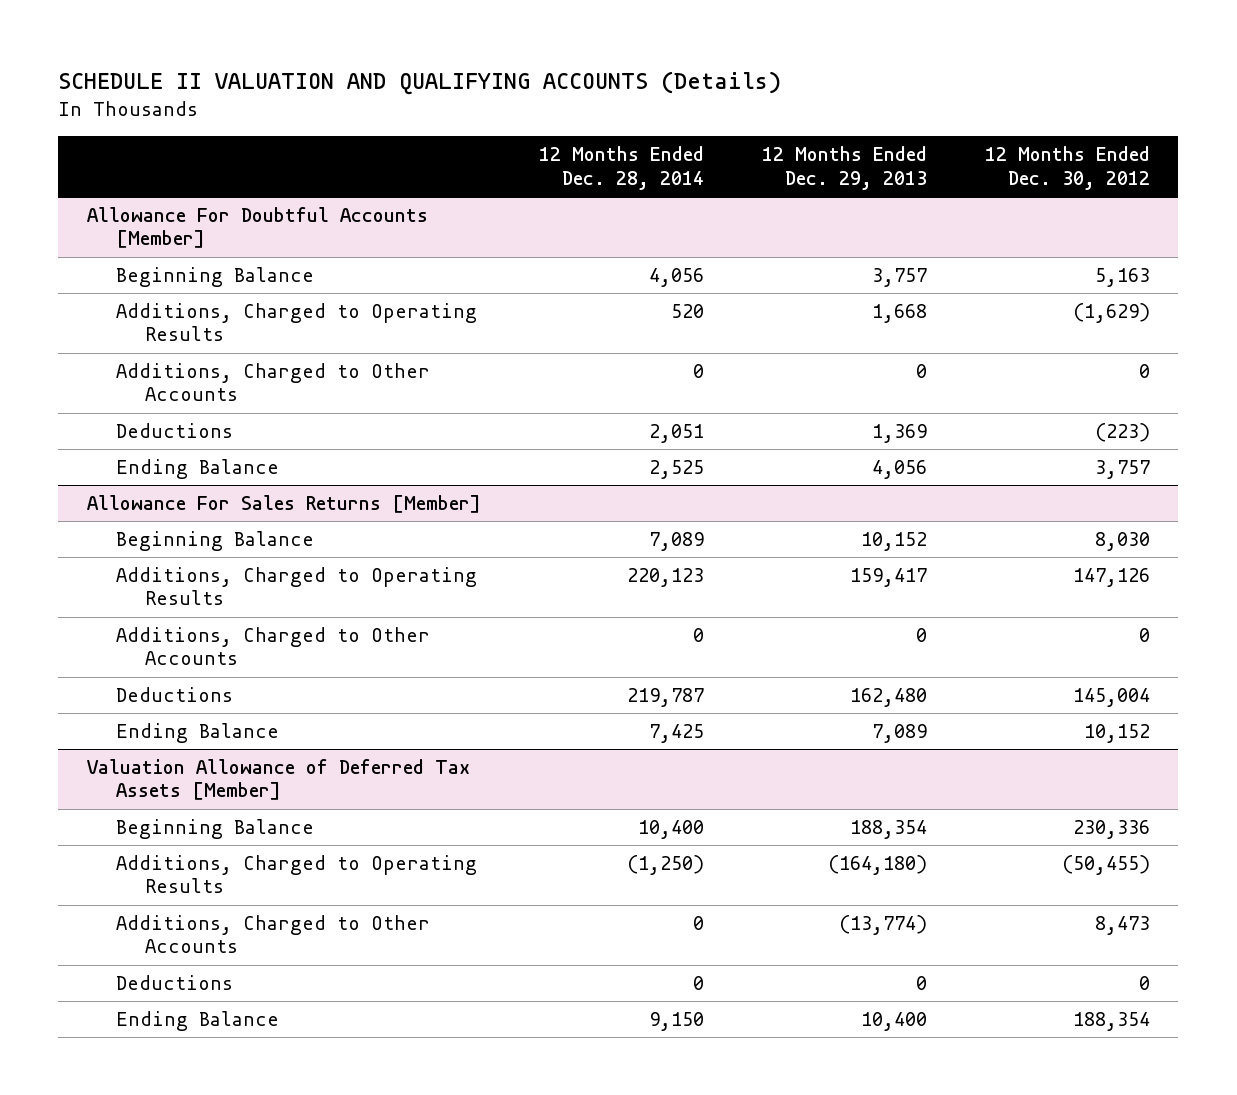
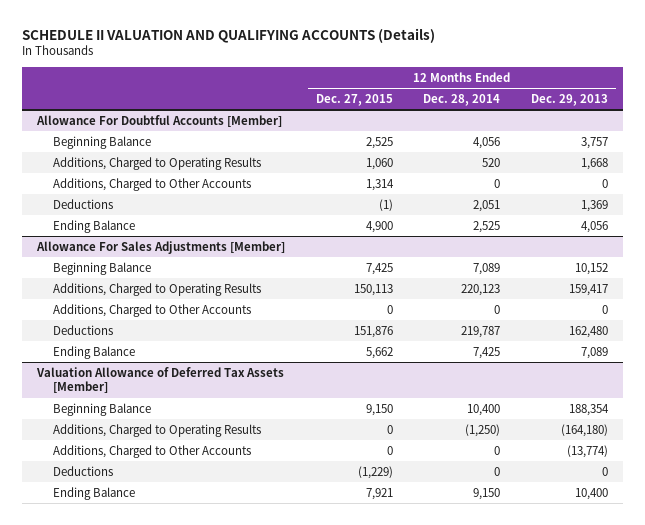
[984,146,1150,190] 12 Months Ended Dec. 30, 2012 -> none
none -> [315,93,393,106] Dec. 27, 2015
[87,495,482,514] Allowance For Sales Returns [Member] -> [36,240,286,254] Allowance For Sales Adjustments [Member]

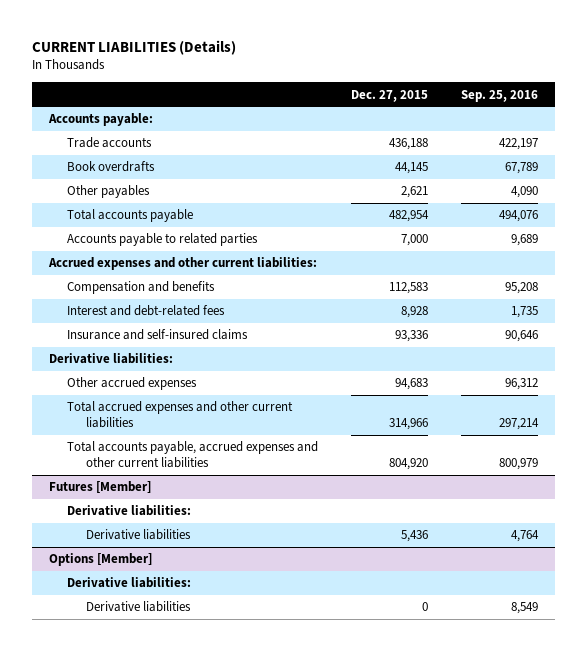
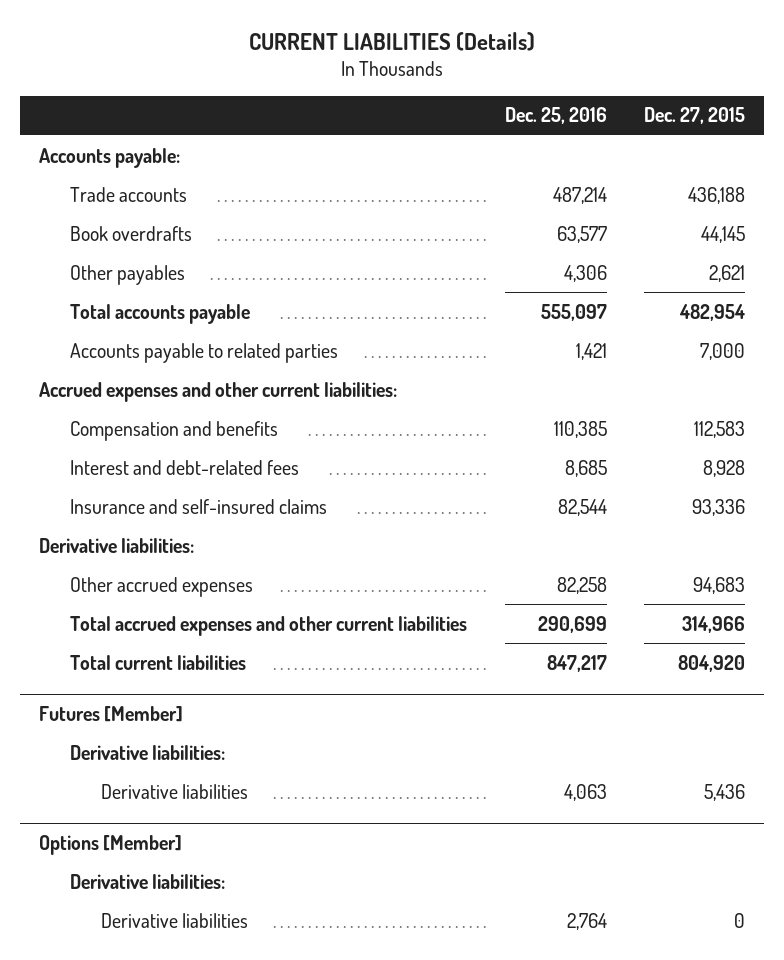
[461,89,539,102] Sep. 25, 2016 -> none
none -> [504,107,607,125] Dec. 25, 2016
[67,441,319,469] Total accounts payable, accrued expenses and other current liabilities -> [69,654,246,670] Total current liabilities

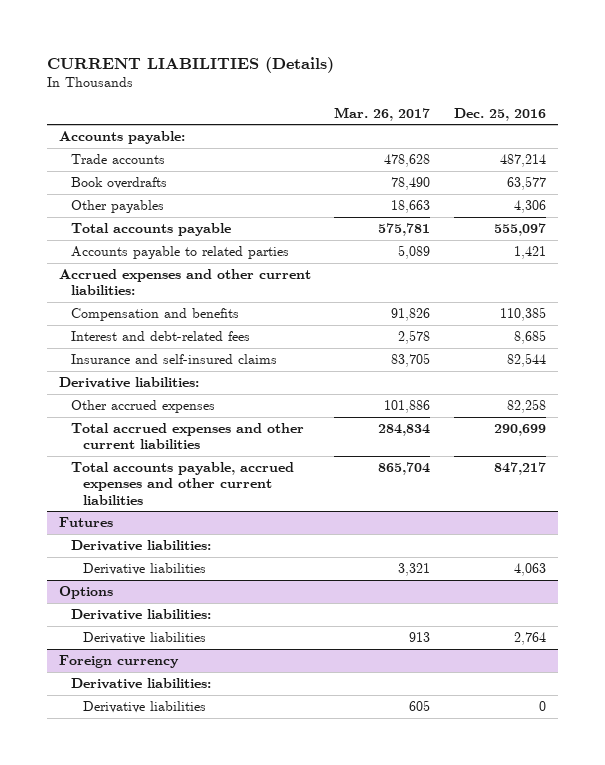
[644,107,746,125] Dec. 27, 2015 -> none
none -> [334,106,431,121] Mar. 26, 2017
[69,654,246,670] Total current liabilities -> [70,462,294,505] Total accounts payable, accrued expenses and other current liabilities
[39,706,184,723] Futures [Member] -> [58,517,113,528] Futures
[39,835,183,856] Options [Member] -> [58,586,113,600] Options
none -> [58,655,179,669] Foreign currency
none -> [70,678,211,690] Derivative liabilities:
none -> [82,701,206,714] Derivative liabilities

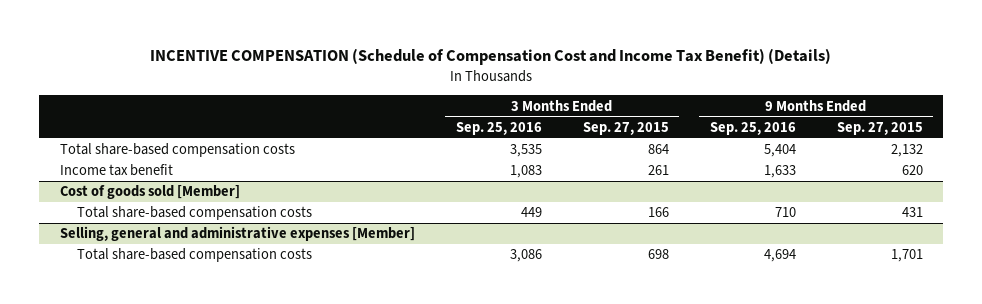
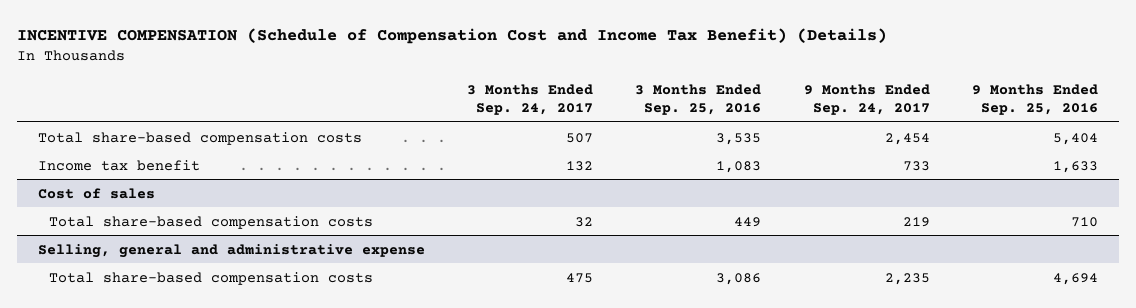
[582,122,669,136] Sep. 27, 2015 -> none
[836,122,923,136] Sep. 27, 2015 -> none
none -> [466,83,593,115] 3 Months Ended Sep. 24, 2017
none -> [803,83,930,115] 9 Months Ended Sep. 24, 2017
[59,185,240,200] Cost of goods sold [Member] -> [37,187,155,199] Cost of sales
[59,226,415,242] Selling, general and administrative expenses [Member] -> [37,243,425,258] Selling, general and administrative expense

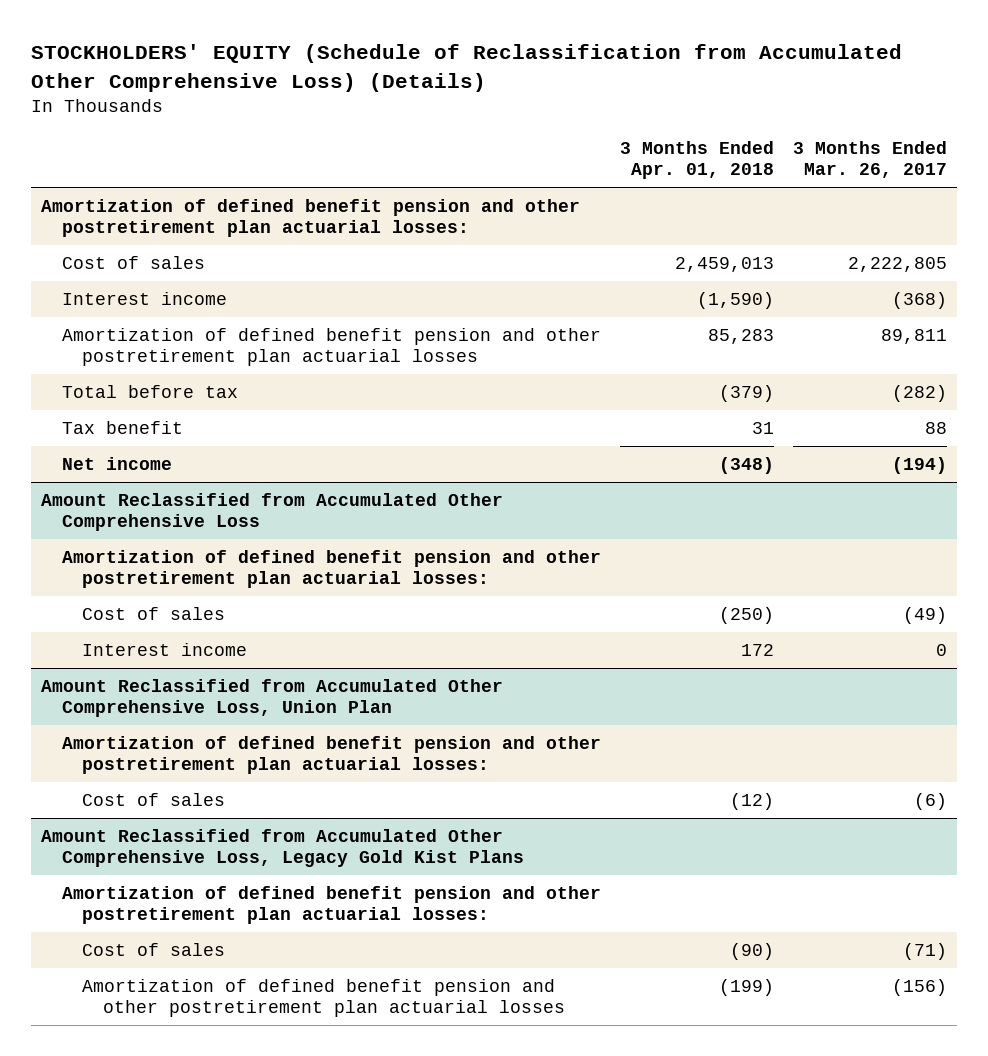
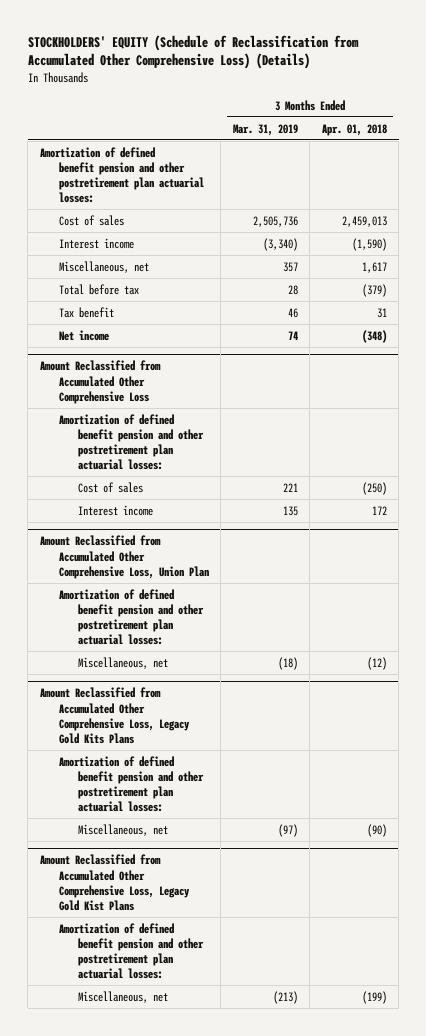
[793,141,948,179] 3 Months Ended Mar. 26, 2017 -> none
none -> [232,123,298,136] Mar. 31, 2019
[61,327,601,367] Amortization of defined benefit pension and other postretirement plan actuarial losses -> none
none -> [59,260,150,273] Miscellaneous, net
[82,792,226,806] Cost of sales -> none
none -> [78,656,169,669] Miscellaneous, net
none -> [39,687,191,744] Amount Reclassified from Accumulated Other Comprehensive Loss, Legacy Gold Kits Plans
none -> [59,755,205,813] Amortization of defined benefit pension and other postretirement plan actuarial losses:
none -> [78,823,169,836] Miscellaneous, net
[82,942,226,956] Cost of sales -> none
[82,978,566,1018] Amortization of defined benefit pension and other postretirement plan actuarial losses -> [78,990,169,1003] Miscellaneous, net

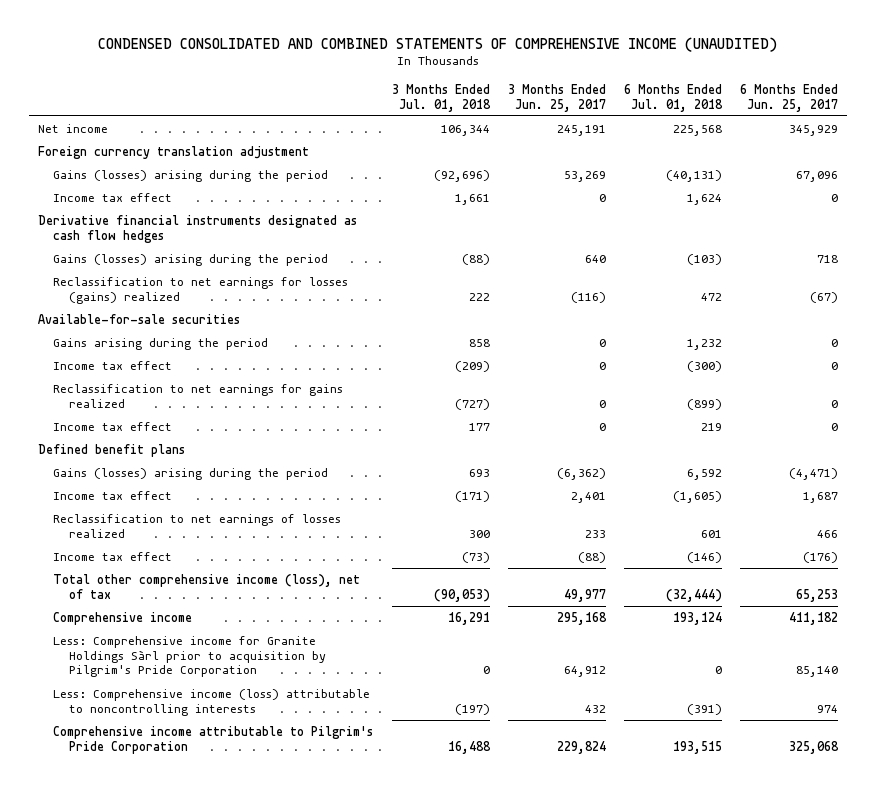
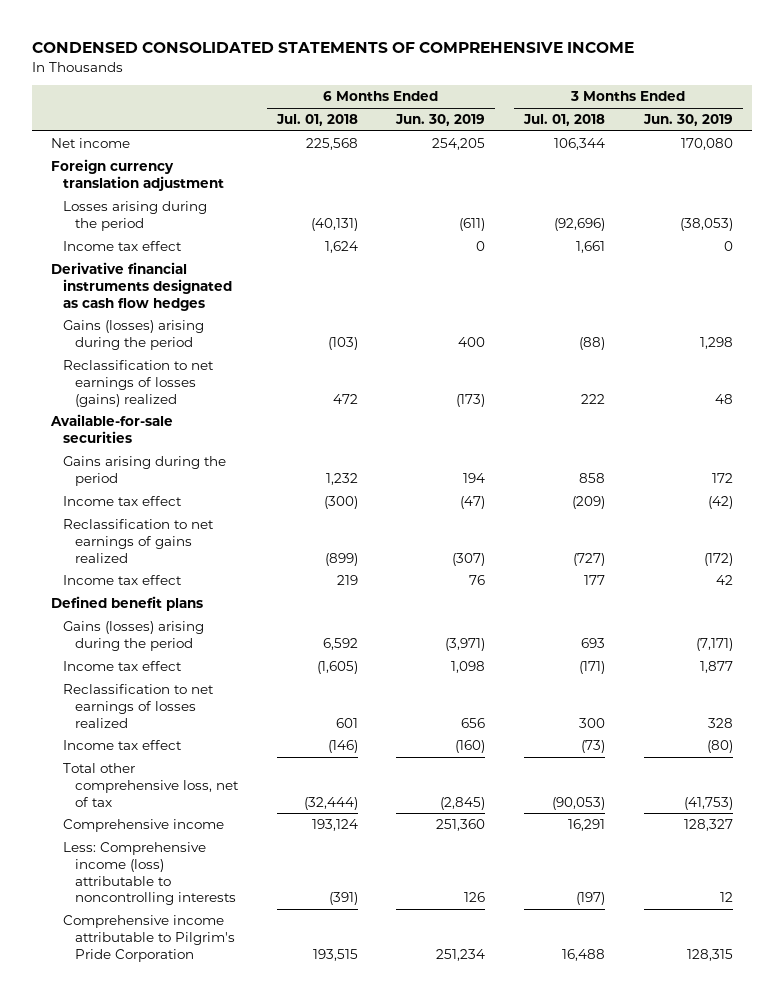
[98,36,778,52] CONDENSED CONSOLIDATED AND COMBINED STATEMENTS OF COMPREHENSIVE INCOME (UNAUDITED) -> [31,42,634,54] CONDENSED CONSOLIDATED STATEMENTS OF COMPREHENSIVE INCOME
[507,83,606,112] 3 Months Ended Jun. 25, 2017 -> none
[740,83,839,112] 6 Months Ended Jun. 25, 2017 -> none
none -> [395,114,486,127] Jun. 30, 2019
none -> [642,114,733,127] Jun. 30, 2019
[53,169,329,182] Gains (losses) arising during the period -> [63,201,208,231] Losses arising during the period
[53,276,349,304] Reclassification to net earnings for losses (gains) realized -> [63,360,215,407] Reclassification to net earnings of losses (gains) realized
[53,383,344,408] Reclassification to net earnings for gains realized -> [63,519,215,563] Reclassification to net earnings of gains realized
[53,573,361,599] Total other comprehensive income (loss), net of tax -> [63,763,239,807] Total other comprehensive loss, net of tax
[53,635,326,678] Less: Comprehensive income for Granite Holdings Sàrl prior to acquisition by Pilgrim's Pride Corporation -> none

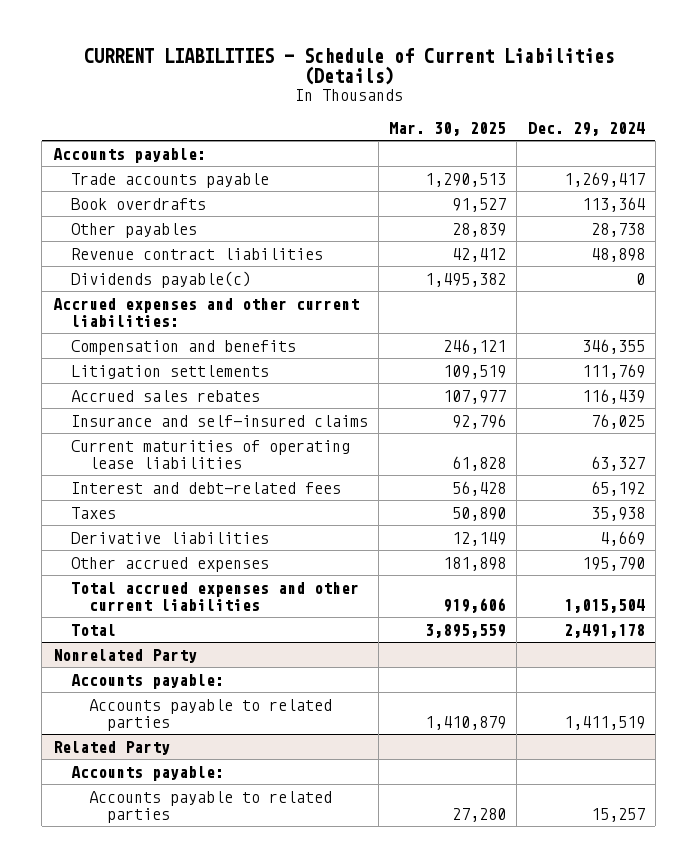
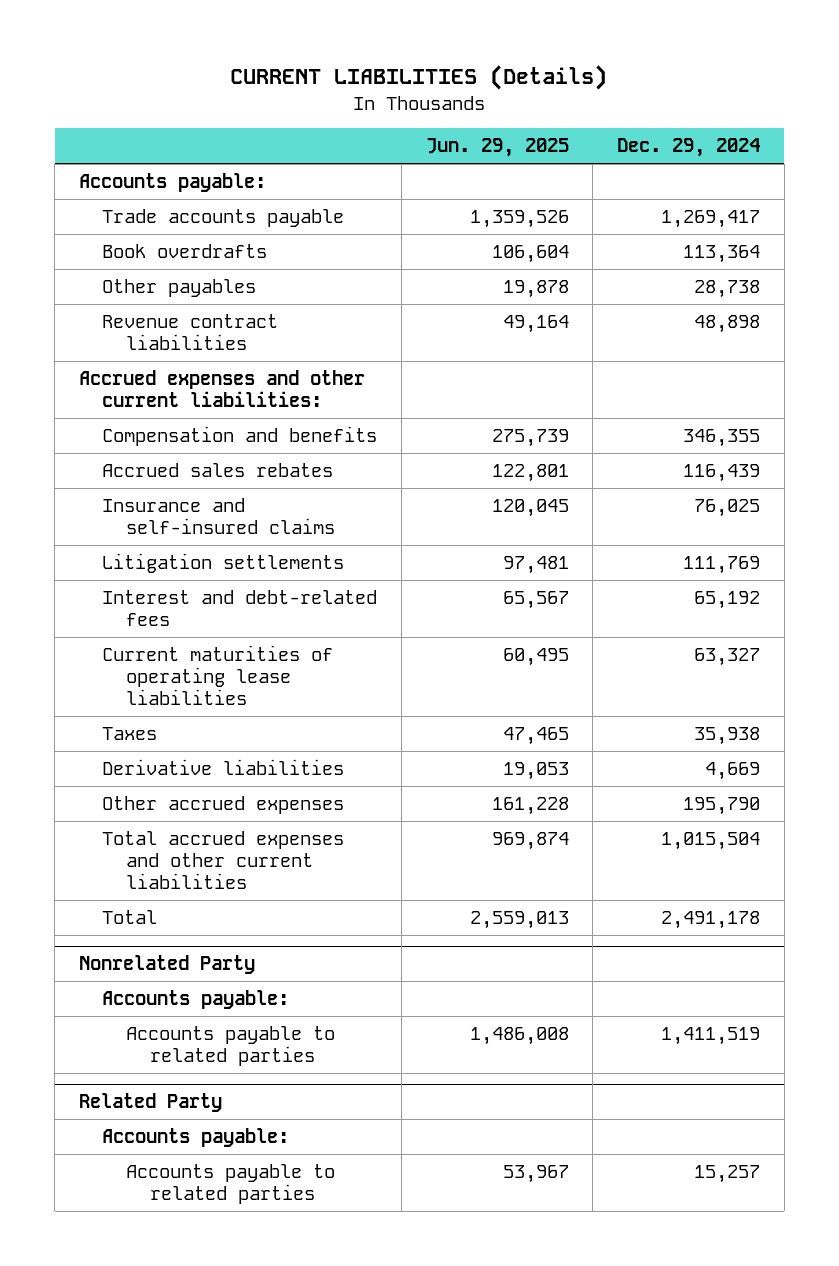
[83,47,614,86] CURRENT LIABILITIES - Schedule of Current Liabilities (Details) -> [230,64,608,90] CURRENT LIABILITIES (Details)
[389,121,507,136] Mar. 30, 2025 -> none
none -> [425,138,569,158] Jun. 29, 2025
[70,270,251,288] Dividends payable(c) -> none
[70,364,269,379] Litigation settlements -> [102,552,345,573] Litigation settlements
[70,439,350,469] Current maturities of operating lease liabilities -> [102,644,334,706] Current maturities of operating lease liabilities

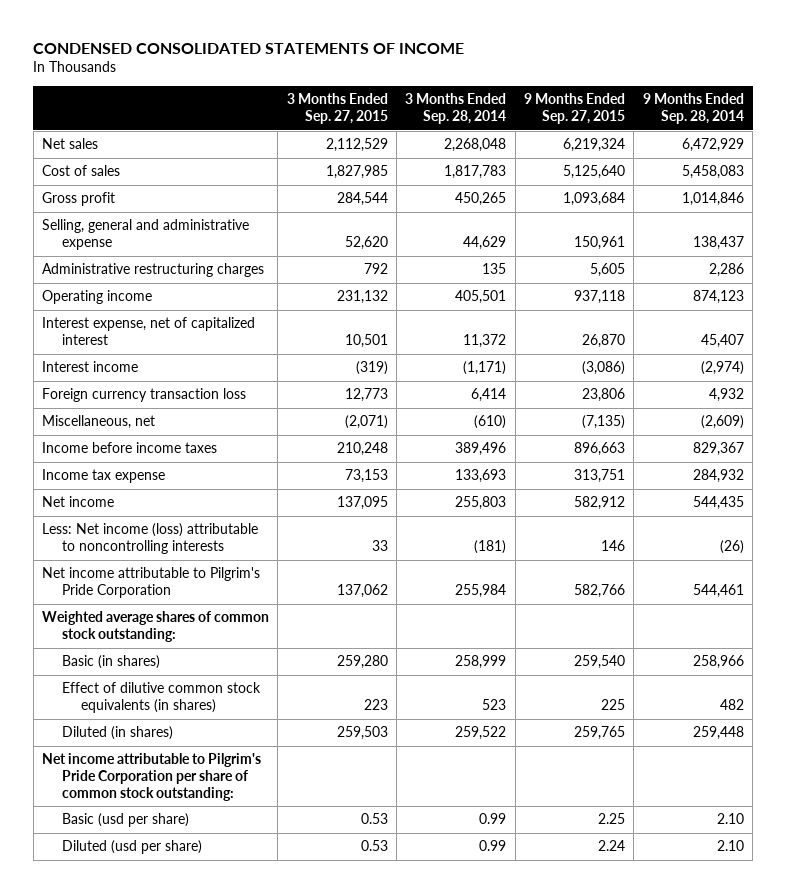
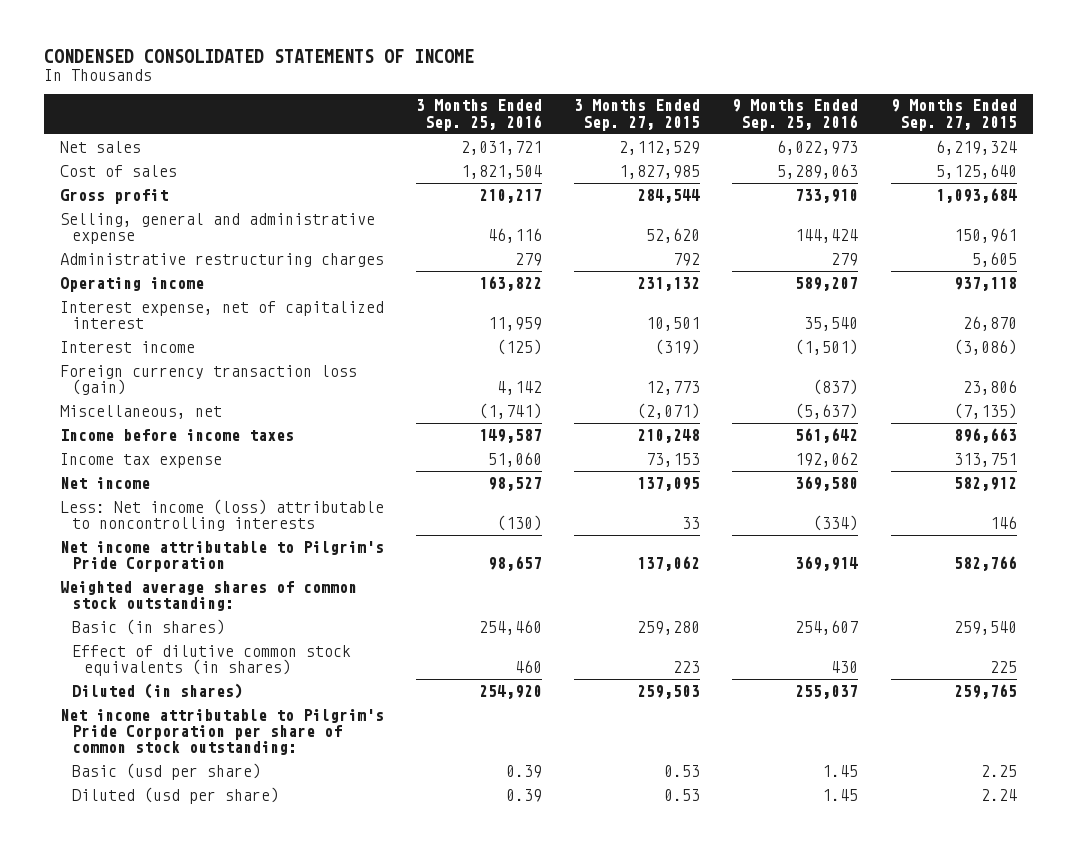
[405,93,507,124] 3 Months Ended Sep. 28, 2014 -> none
[642,93,744,124] 9 Months Ended Sep. 28, 2014 -> none
none -> [415,99,542,131] 3 Months Ended Sep. 25, 2016
none -> [732,99,859,131] 9 Months Ended Sep. 25, 2016
[41,388,246,403] Foreign currency transaction loss -> [59,364,357,396] Foreign currency transaction loss (gain)

